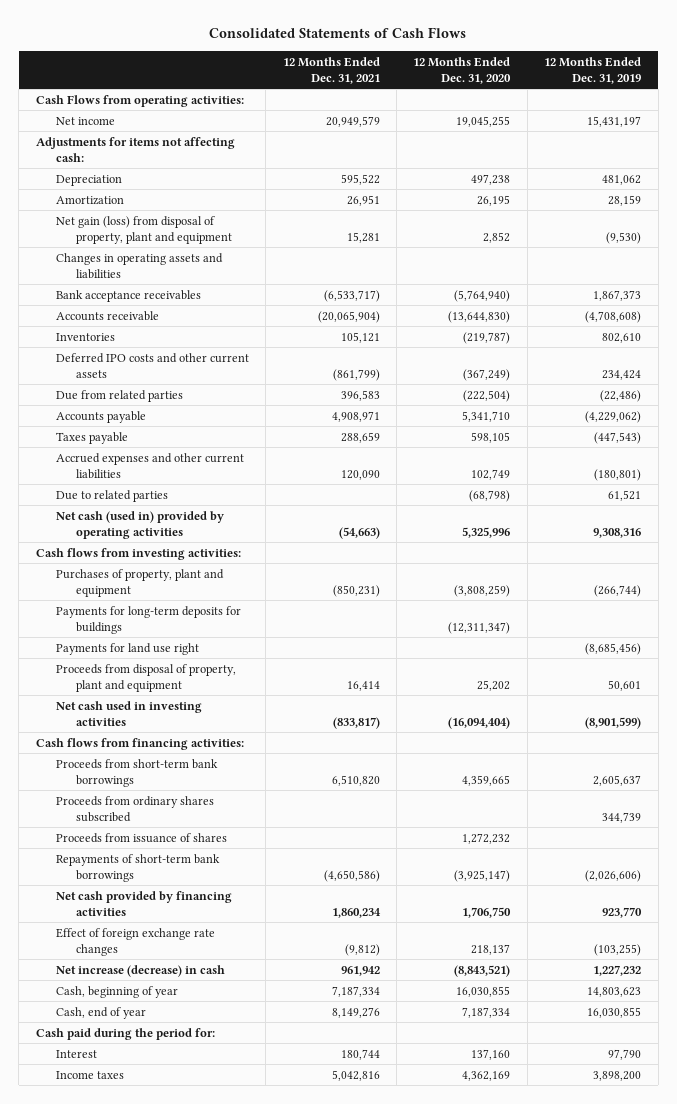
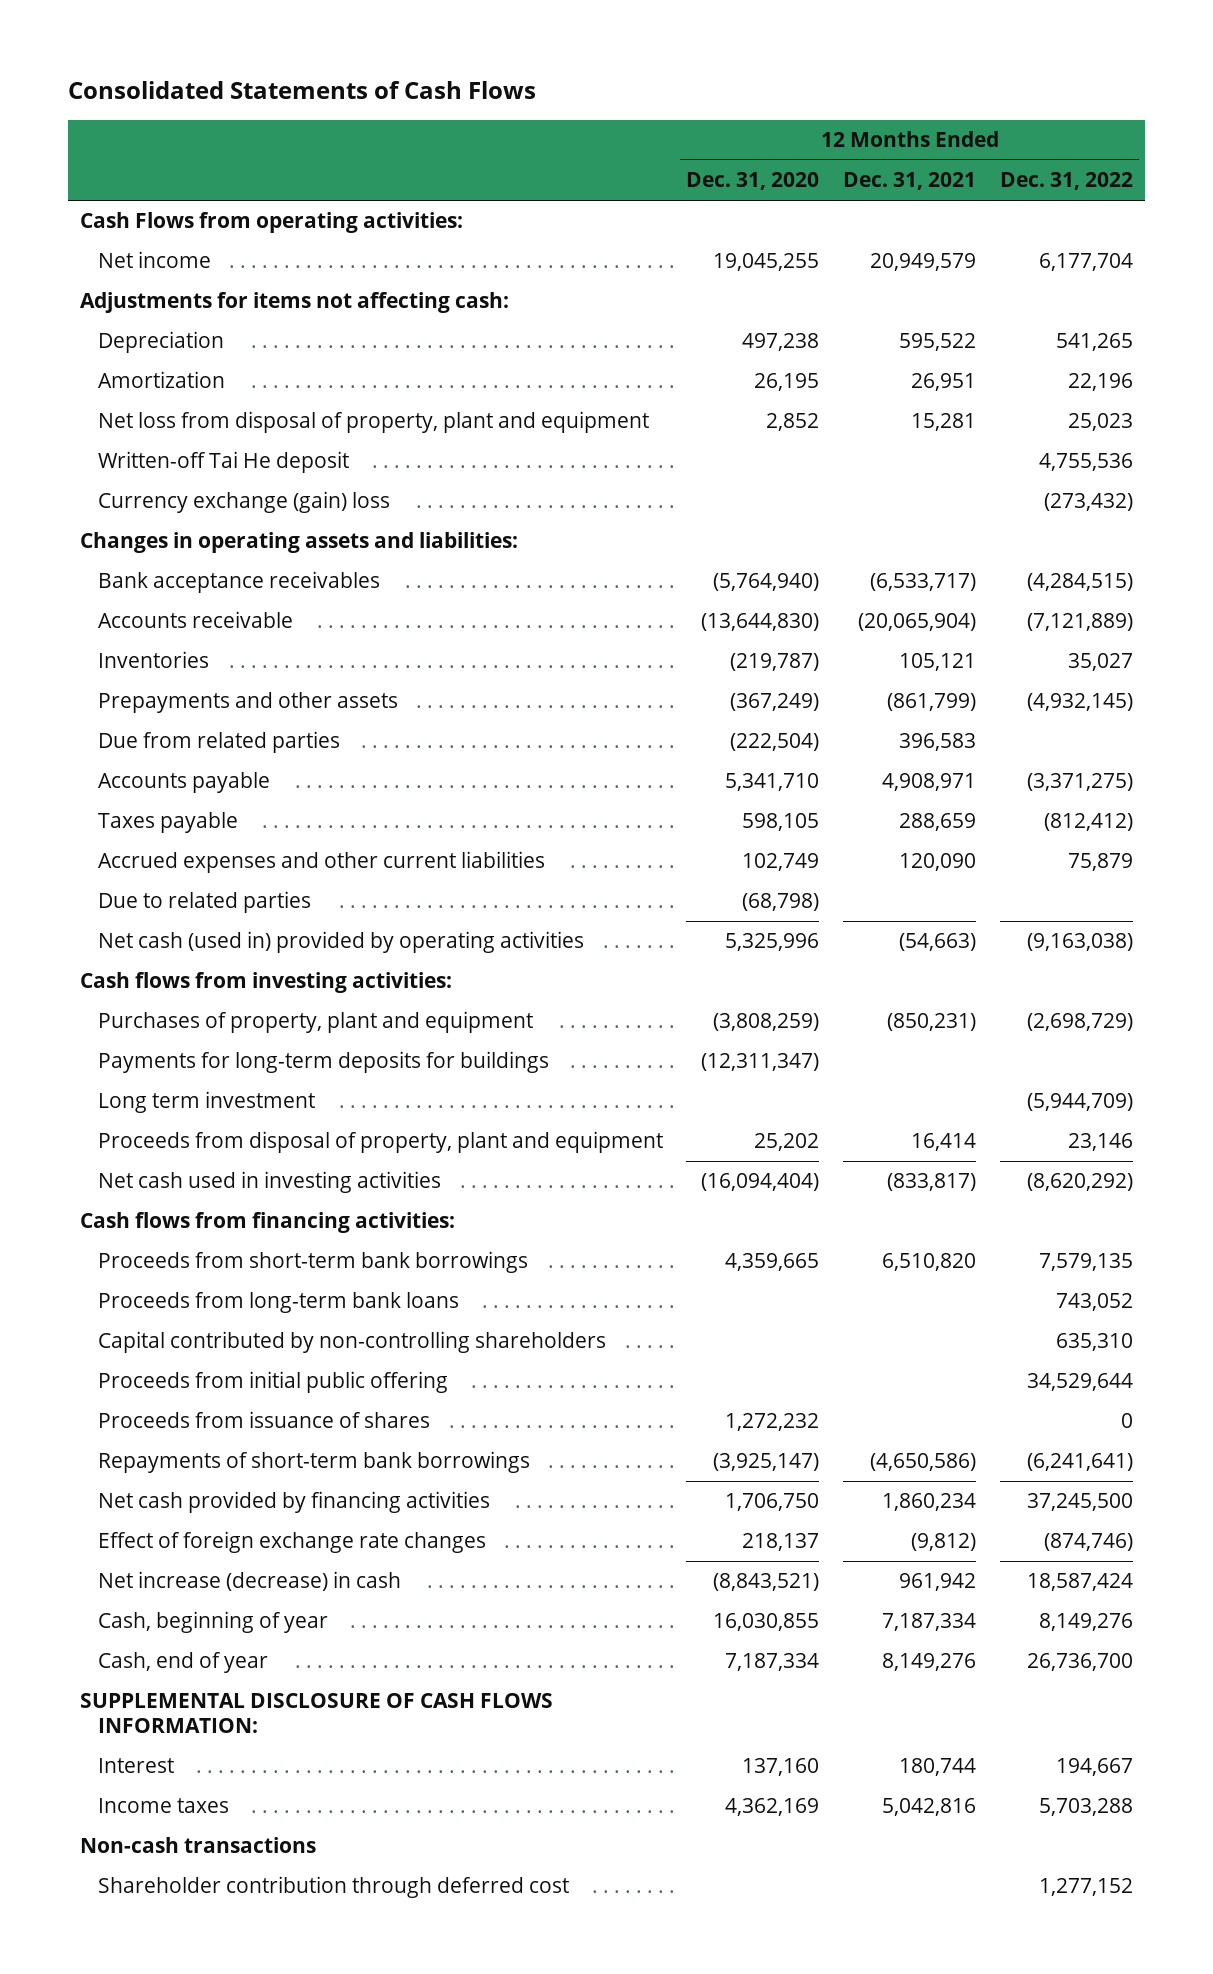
[544,56,642,84] 12 Months Ended Dec. 31, 2019 -> none
none -> [1000,172,1134,191] Dec. 31, 2022
[55,215,233,244] Net gain (loss) from disposal of property, plant and equipment -> [97,411,649,434] Net loss from disposal of property, plant and equipment
none -> [97,451,349,474] Written-off Tai He deposit
none -> [97,491,390,514] Currency exchange (gain) loss
[55,252,223,279] Changes in operating assets and liabilities -> [79,532,518,554] Changes in operating assets and liabilities:
[55,352,249,378] Deferred IPO costs and other current assets -> [97,692,398,714] Prepayments and other assets
[55,642,199,655] Payments for land use right -> none
none -> [97,1091,315,1114] Long term investment
[55,795,214,822] Proceeds from ordinary shares subscribed -> none
none -> [97,1292,459,1314] Proceeds from long-term bank loans
none -> [97,1331,606,1354] Capital contributed by non-controlling shareholders
none -> [97,1371,448,1394] Proceeds from initial public offering
[35,1027,215,1040] Cash paid during the period for: -> none
none -> [79,1693,553,1734] SUPPLEMENTAL DISCLOSURE OF CASH FLOWS INFORMATION:
none -> [79,1837,316,1854] Non-cash transactions
none -> [97,1876,569,1899] Shareholder contribution through deferred cost

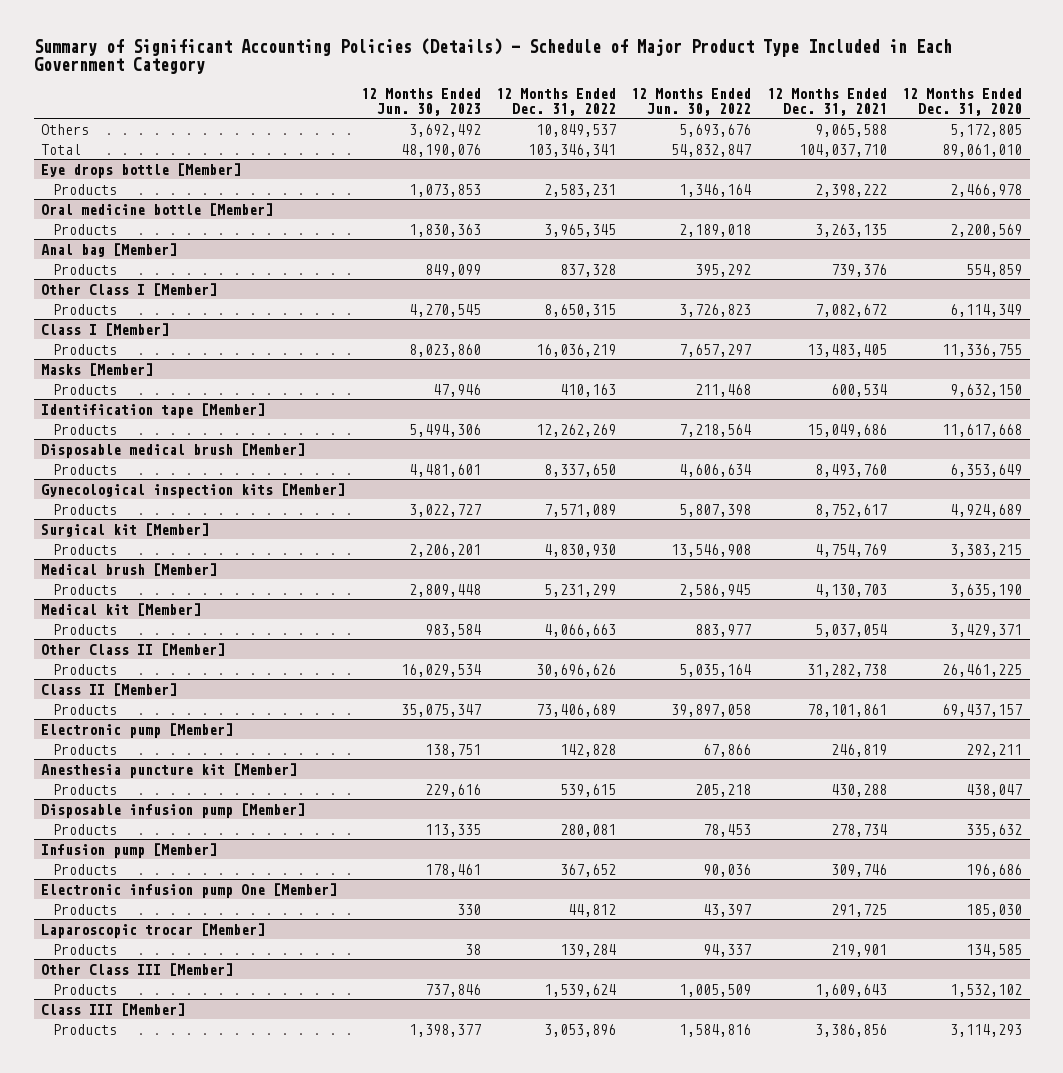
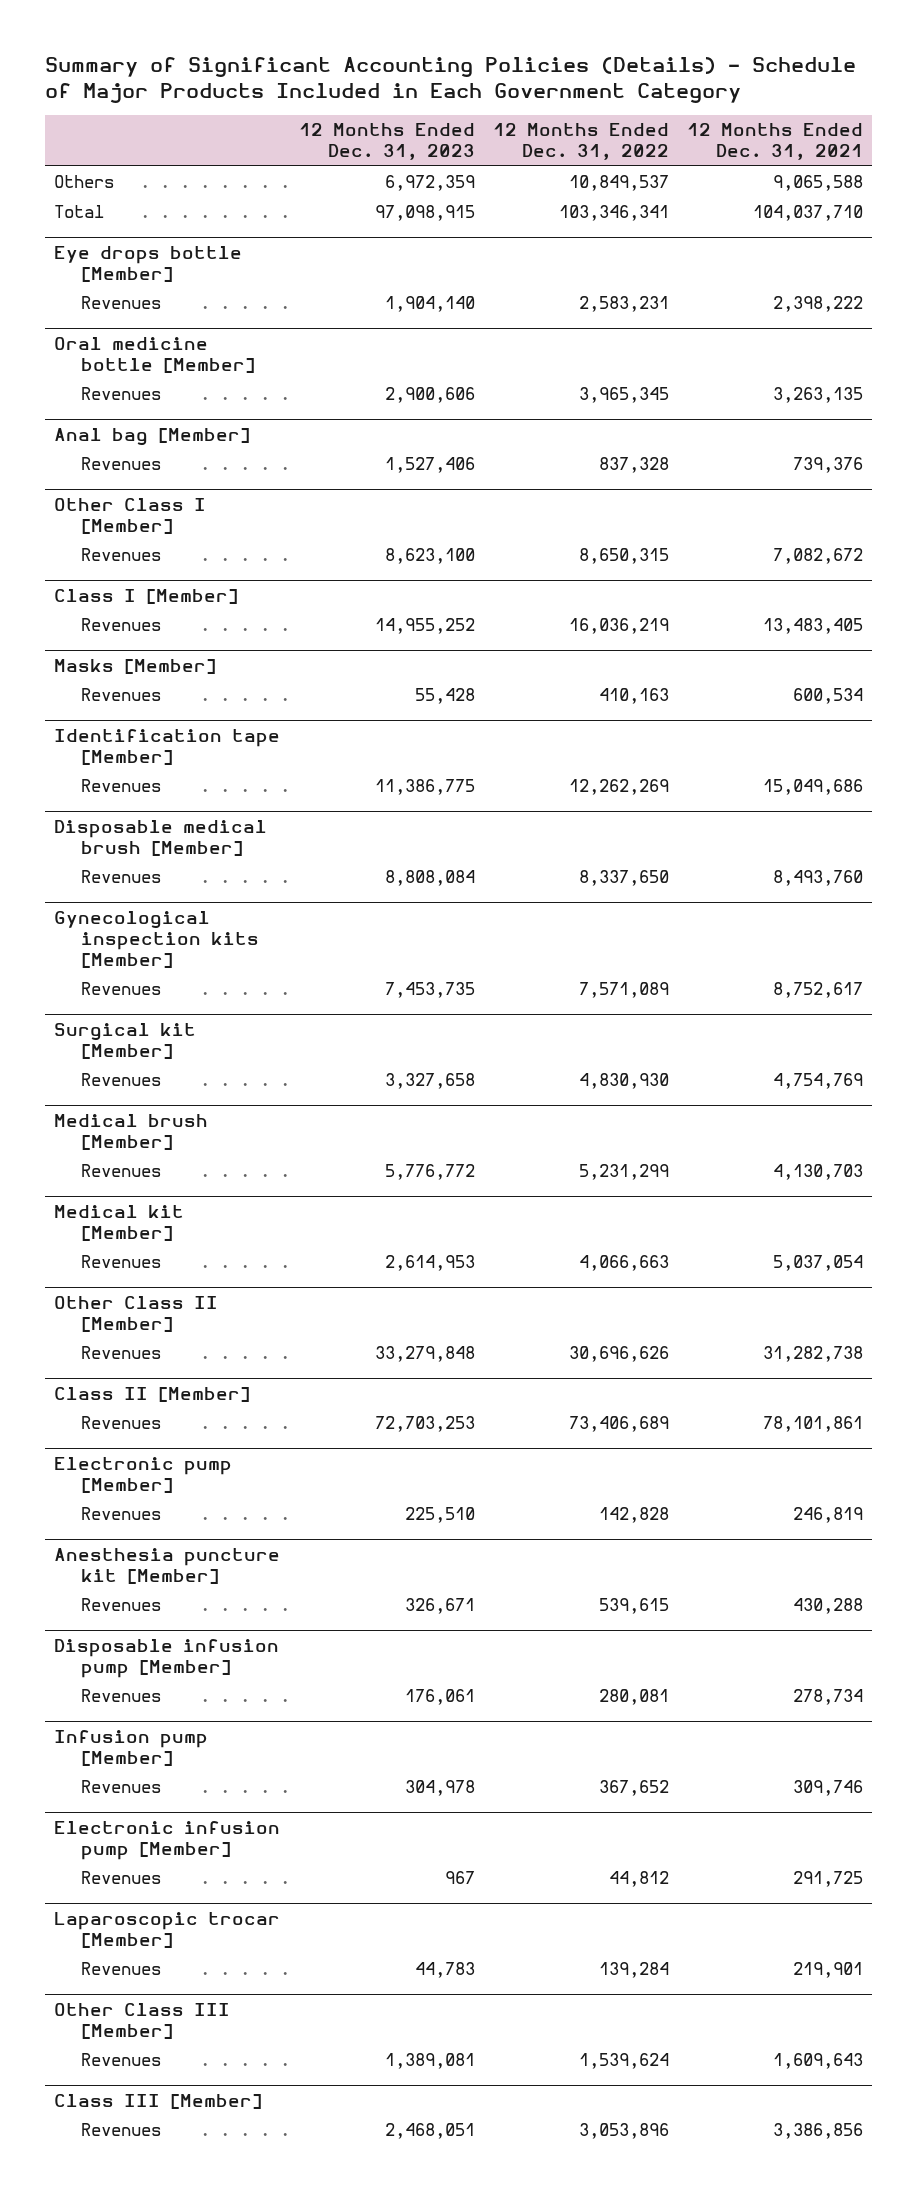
[33,37,952,75] Summary of Significant Accounting Policies (Details) - Schedule of Major Product Type Included in Each Government Category -> [45,56,857,103] Summary of Significant Accounting Policies (Details) - Schedule of Major Products Included in Each Government Category
[360,87,481,116] 12 Months Ended Jun. 30, 2023 -> none
[631,87,752,116] 12 Months Ended Jun. 30, 2022 -> none
[902,87,1023,116] 12 Months Ended Dec. 31, 2020 -> none
none -> [298,123,475,161] 12 Months Ended Dec. 31, 2023
[53,183,118,195] Products -> [81,296,162,310] Revenues
[53,223,118,235] Products -> [81,387,162,401] Revenues
[53,263,118,275] Products -> [81,457,162,471] Revenues
[53,303,118,315] Products -> [81,548,162,562] Revenues
[53,343,118,355] Products -> [81,618,162,632] Revenues
[53,383,118,395] Products -> [81,688,162,702] Revenues
[53,423,118,435] Products -> [81,779,162,793] Revenues
[53,463,118,475] Products -> [81,870,162,884] Revenues
[53,503,118,515] Products -> [81,982,162,996] Revenues
[53,543,118,555] Products -> [81,1073,162,1087] Revenues
[53,583,118,595] Products -> [81,1164,162,1178] Revenues
[53,623,118,635] Products -> [81,1255,162,1269] Revenues
[53,663,118,675] Products -> [81,1346,162,1360] Revenues
[53,703,118,715] Products -> [81,1416,162,1430] Revenues
[53,743,118,755] Products -> [81,1507,162,1521] Revenues
[53,783,118,795] Products -> [81,1598,162,1612] Revenues
[53,823,118,835] Products -> [81,1689,162,1703] Revenues
[53,863,118,875] Products -> [81,1780,162,1794] Revenues
[41,882,338,898] Electronic infusion pump One [Member] -> [54,1820,281,1860] Electronic infusion pump [Member]
[53,903,118,915] Products -> [81,1871,162,1885] Revenues
[53,943,118,955] Products -> [81,1962,162,1976] Revenues
[53,983,118,995] Products -> [81,2053,162,2067] Revenues
[53,1023,118,1035] Products -> [81,2123,162,2137] Revenues

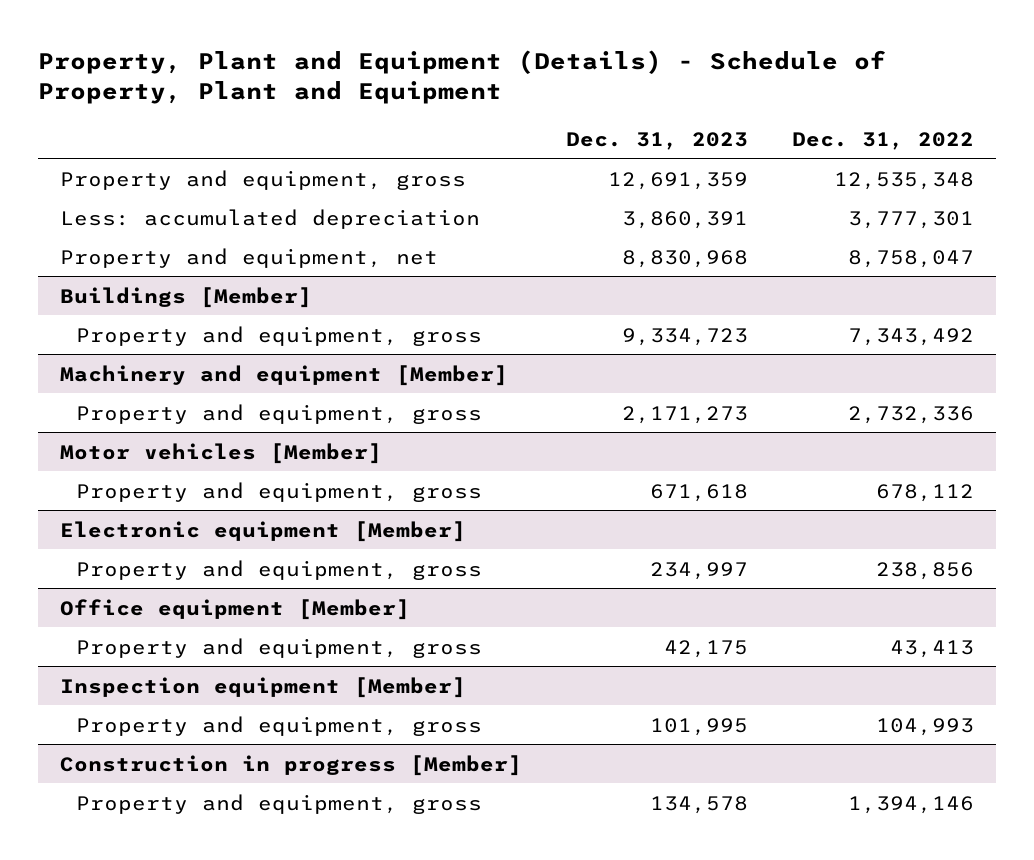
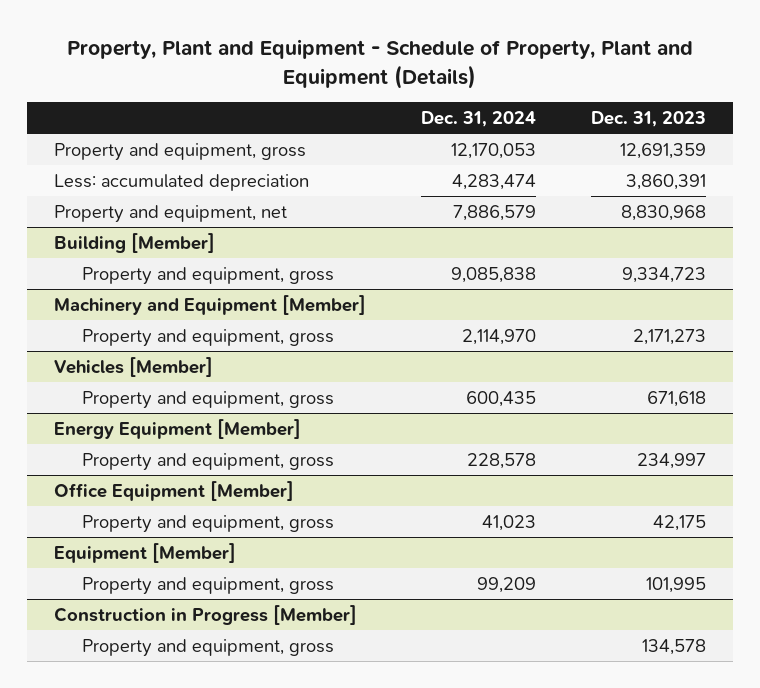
[38,49,887,105] Property, Plant and Equipment (Details) - Schedule of Property, Plant and Equipment -> [67,39,694,89] Property, Plant and Equipment - Schedule of Property, Plant and Equipment (Details)
[791,131,974,150] Dec. 31, 2022 -> none
none -> [421,110,537,127] Dec. 31, 2024
[60,286,313,308] Buildings [Member] -> [54,232,216,253] Building [Member]
[60,364,509,386] Machinery and equipment [Member] -> [54,294,367,315] Machinery and Equipment [Member]
[60,442,383,464] Motor vehicles [Member] -> [54,356,214,377] Vehicles [Member]
[60,520,467,542] Electronic equipment [Member] -> [54,418,302,439] Energy Equipment [Member]
[60,598,411,620] Office equipment [Member] -> [54,480,295,501] Office Equipment [Member]
[60,676,467,698] Inspection equipment [Member] -> [54,542,237,563] Equipment [Member]
[60,754,523,776] Construction in progress [Member] -> [54,604,358,625] Construction in Progress [Member]

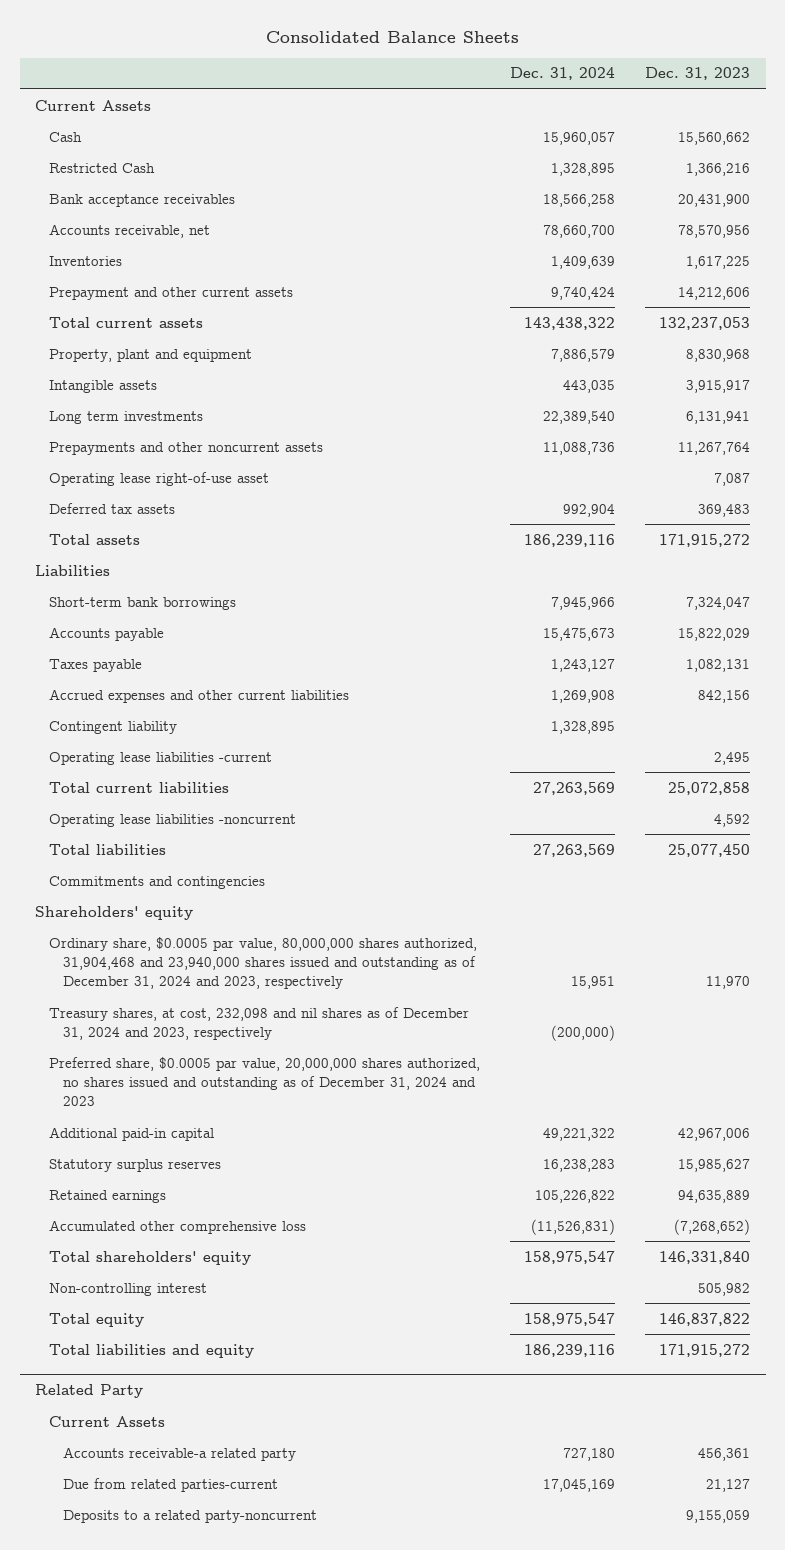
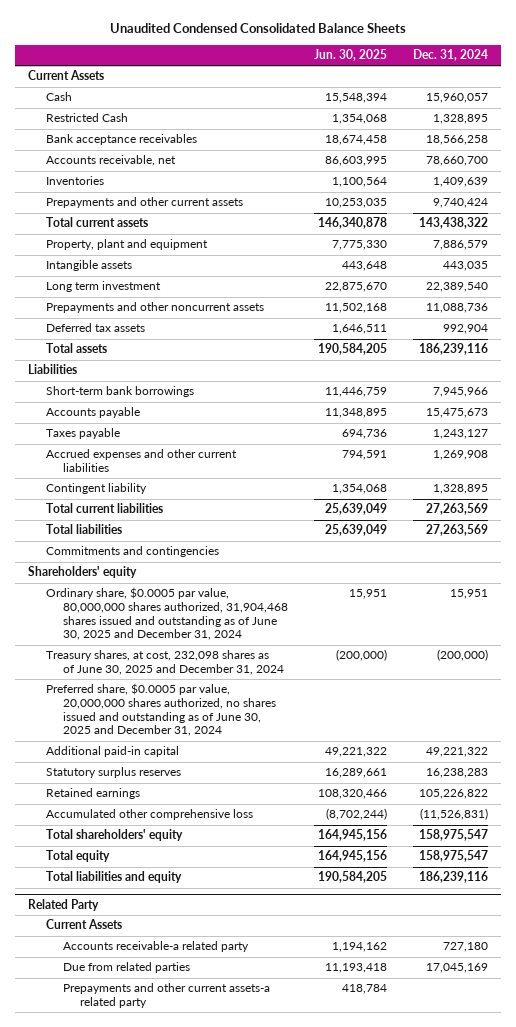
[265,30,519,43] Consolidated Balance Sheets -> [110,23,407,34] Unaudited Condensed Consolidated Balance Sheets
[645,67,751,81] Dec. 31, 2023 -> none
none -> [314,49,388,62] Jun. 30, 2025
[49,286,294,300] Prepayment and other current assets -> [45,197,243,209] Prepayments and other current assets
[49,410,204,424] Long term investments -> [45,281,161,293] Long term investment
[49,471,270,486] Operating lease right-of-use asset -> none
[49,751,273,765] Operating lease liabilities -current -> none
[49,813,297,827] Operating lease liabilities -noncurrent -> none
[49,936,478,990] Ordinary share, $0.0005 par value, 80,000,000 shares authorized, 31,904,468 and 23,940,000 shares issued and outstanding as of December 31, 2024 and 2023, respectively -> [45,587,289,641] Ordinary share, $0.0005 par value, 80,000,000 shares authorized, 31,904,468 shares issued and outstanding as of June 30, 2025 and December 31, 2024
[49,1006,470,1040] Treasury shares, at cost, 232,098 and nil shares as of December 31, 2024 and 2023, respectively -> [45,650,285,676] Treasury shares, at cost, 232,098 shares as of June 30, 2025 and December 31, 2024
[49,1056,481,1107] Preferred share, $0.0005 par value, 20,000,000 shares authorized, no shares issued and outstanding as of December 31, 2024 and 2023 -> [45,683,277,737] Preferred share, $0.0005 par value, 20,000,000 shares authorized, no shares issued and outstanding as of June 30, 2025 and December 31, 2024
[49,1282,208,1296] Non-controlling interest -> none
[63,1509,318,1523] Deposits to a related party-noncurrent -> none
[63,1477,279,1492] Due from related parties-current -> [63,962,191,974] Due from related parties
none -> [63,983,271,1009] Prepayments and other current assets-a related party

